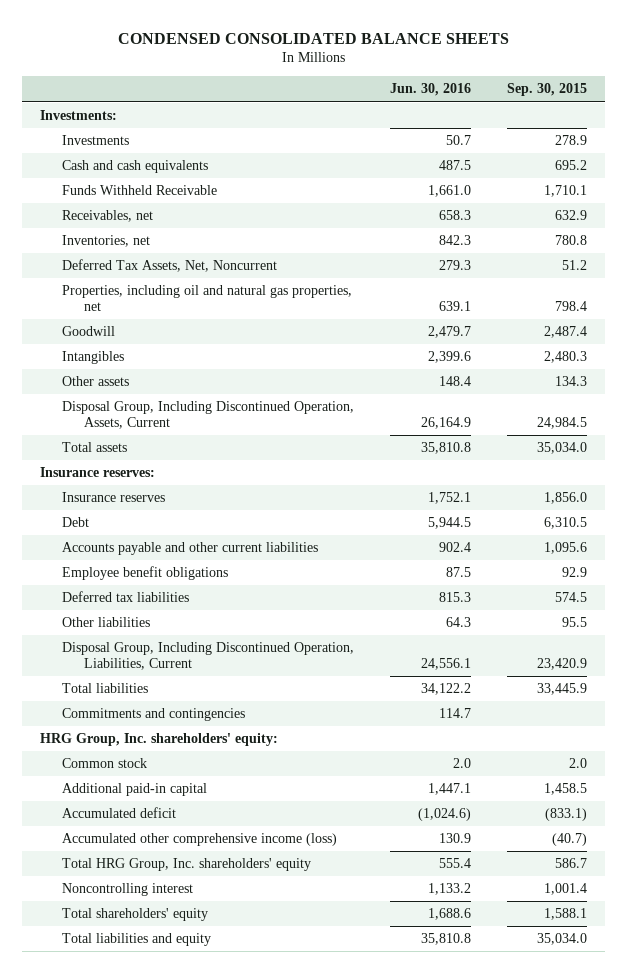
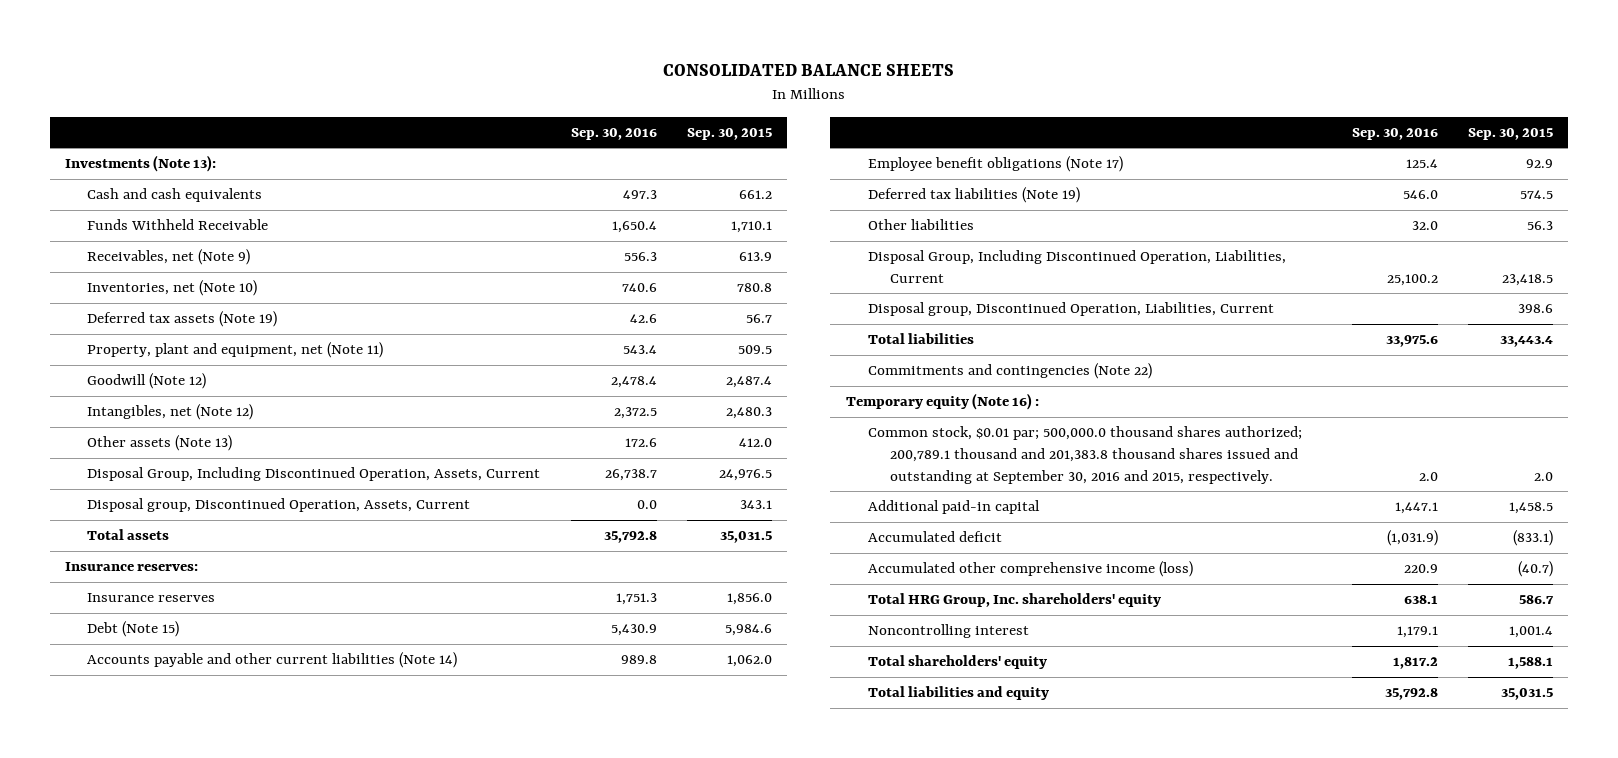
[117,32,509,44] CONDENSED CONSOLIDATED BALANCE SHEETS -> [662,64,954,77] CONSOLIDATED BALANCE SHEETS
[390,83,472,97] Jun. 30, 2016 -> none
none -> [570,127,657,140] Sep. 30, 2016
[62,135,130,146] Investments -> none
[40,110,118,121] Investments: -> [64,155,216,173] Investments (Note 13):
[554,160,587,171] 695.2 -> [739,190,773,200] 661.2
[62,285,353,312] Properties, including oil and natural gas properties, net -> none
[62,210,154,223] Receivables, net -> [87,249,251,266] Receivables, net (Note 9)
[554,210,587,221] 632.9 -> [739,252,773,262] 613.9
[62,235,151,248] Inventories, net -> [87,280,258,297] Inventories, net (Note 10)
[62,259,278,273] Deferred Tax Assets, Net, Noncurrent -> [87,311,278,328] Deferred tax assets (Note 19)
[561,260,587,271] 51.2 -> [746,314,773,324] 56.7
none -> [87,342,384,359] Property, plant and equipment, net (Note 11)
[62,326,116,337] Goodwill -> [87,373,207,390] Goodwill (Note 12)
[62,351,125,365] Intangibles -> [87,404,254,421] Intangibles, net (Note 12)
[62,376,130,387] Other assets -> [87,435,233,452] Other assets (Note 13)
[554,376,587,387] 134.3 -> [739,438,773,448] 412.0
[536,417,587,430] 24,984.5 -> [719,469,773,482] 24,976.5
none -> [87,498,471,513] Disposal group, Discontinued Operation, Assets, Current
[536,442,587,455] 35,034.0 -> [720,531,773,544] 35,031.5
[40,733,279,747] HRG Group, Inc. shareholders' equity: -> none
[62,517,90,528] Debt -> [87,621,180,638] Debt (Note 15)
[543,517,587,530] 6,310.5 -> [725,624,773,637] 5,984.6
[62,542,319,556] Accounts payable and other current liabilities -> [87,652,458,669] Accounts payable and other current liabilities (Note 14)
[543,542,587,555] 1,095.6 -> [727,655,773,668] 1,062.0
[62,566,229,581] Employee benefit obligations -> [867,156,1123,173] Employee benefit obligations (Note 17)
[62,591,190,603] Deferred tax liabilities -> [867,187,1080,204] Deferred tax liabilities (Note 19)
[561,617,587,628] 95.5 -> [1527,221,1554,231] 56.3
[536,658,587,671] 23,420.9 -> [1502,273,1554,286] 23,418.5
none -> [867,302,1274,317] Disposal group, Discontinued Operation, Liabilities, Current
[536,683,587,696] 33,445.9 -> [1500,336,1554,348] 33,443.4
[62,708,246,722] Commitments and contingencies -> [867,363,1152,380] Commitments and contingencies (Note 22)
none -> [845,393,1039,411] Temporary equity (Note 16) :
[62,758,148,769] Common stock -> [867,426,1302,484] Common stock, $0.01 par; 500,000.0 thousand shares authorized; 200,789.1 thousand and 201,383.8 thousand shares issued and outstanding at September 30, 2016 and 2015, respectively.
[536,933,587,946] 35,034.0 -> [1501,688,1554,701] 35,031.5

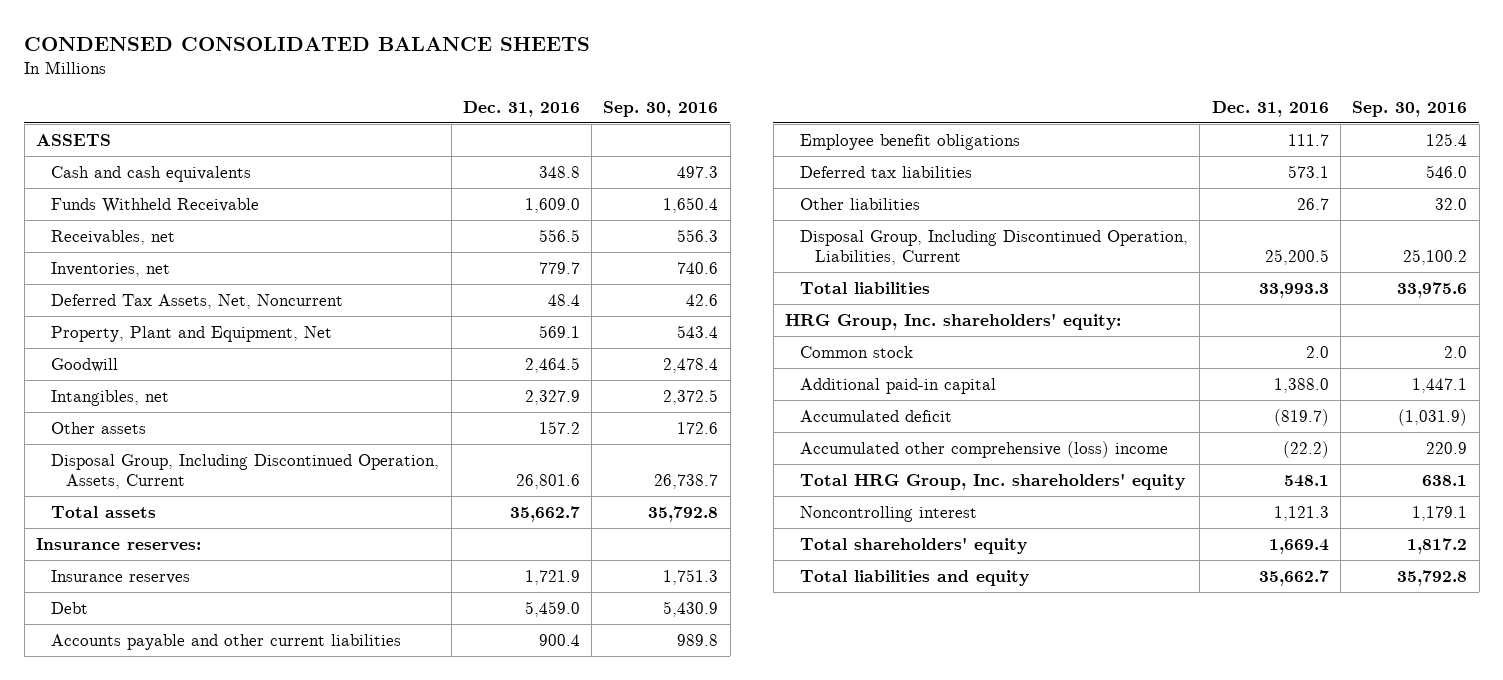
[662,64,954,77] CONSOLIDATED BALANCE SHEETS -> [24,36,591,51] CONDENSED CONSOLIDATED BALANCE SHEETS
[687,127,773,140] Sep. 30, 2015 -> none
none -> [462,100,580,117] Dec. 31, 2016
[64,155,216,173] Investments (Note 13): -> none
none -> [36,133,112,146] ASSETS
[87,249,251,266] Receivables, net (Note 9) -> [51,229,176,245] Receivables, net
[87,280,258,297] Inventories, net (Note 10) -> [51,261,171,277] Inventories, net
[87,311,278,328] Deferred tax assets (Note 19) -> [51,293,344,309] Deferred Tax Assets, Net, Noncurrent
[87,342,384,359] Property, plant and equipment, net (Note 11) -> [51,325,333,342] Property, Plant and Equipment, Net
[87,373,207,390] Goodwill (Note 12) -> [51,357,119,372] Goodwill
[87,404,254,421] Intangibles, net (Note 12) -> [51,389,170,406] Intangibles, net
[87,435,233,452] Other assets (Note 13) -> [51,421,147,434] Other assets
[87,498,471,513] Disposal group, Discontinued Operation, Assets, Current -> none
[87,621,180,638] Debt (Note 15) -> [51,601,89,614] Debt
[87,652,458,669] Accounts payable and other current liabilities (Note 14) -> [51,633,402,650] Accounts payable and other current liabilities
[867,156,1123,173] Employee benefit obligations (Note 17) -> [800,133,1021,150] Employee benefit obligations
[867,187,1080,204] Deferred tax liabilities (Note 19) -> [800,165,973,178] Deferred tax liabilities
[867,302,1274,317] Disposal group, Discontinued Operation, Liabilities, Current -> none
[867,363,1152,380] Commitments and contingencies (Note 22) -> none
[845,393,1039,411] Temporary equity (Note 16) : -> none
none -> [784,312,1121,330] HRG Group, Inc. shareholders' equity:
[867,426,1302,484] Common stock, $0.01 par; 500,000.0 thousand shares authorized; 200,789.1 thousand and 201,383.8 thousand shares issued and outstanding at September 30, 2016 and 2015, respectively. -> [800,345,914,358] Common stock
[867,561,1193,578] Accumulated other comprehensive income (loss) -> [800,440,1169,458] Accumulated other comprehensive (loss) income

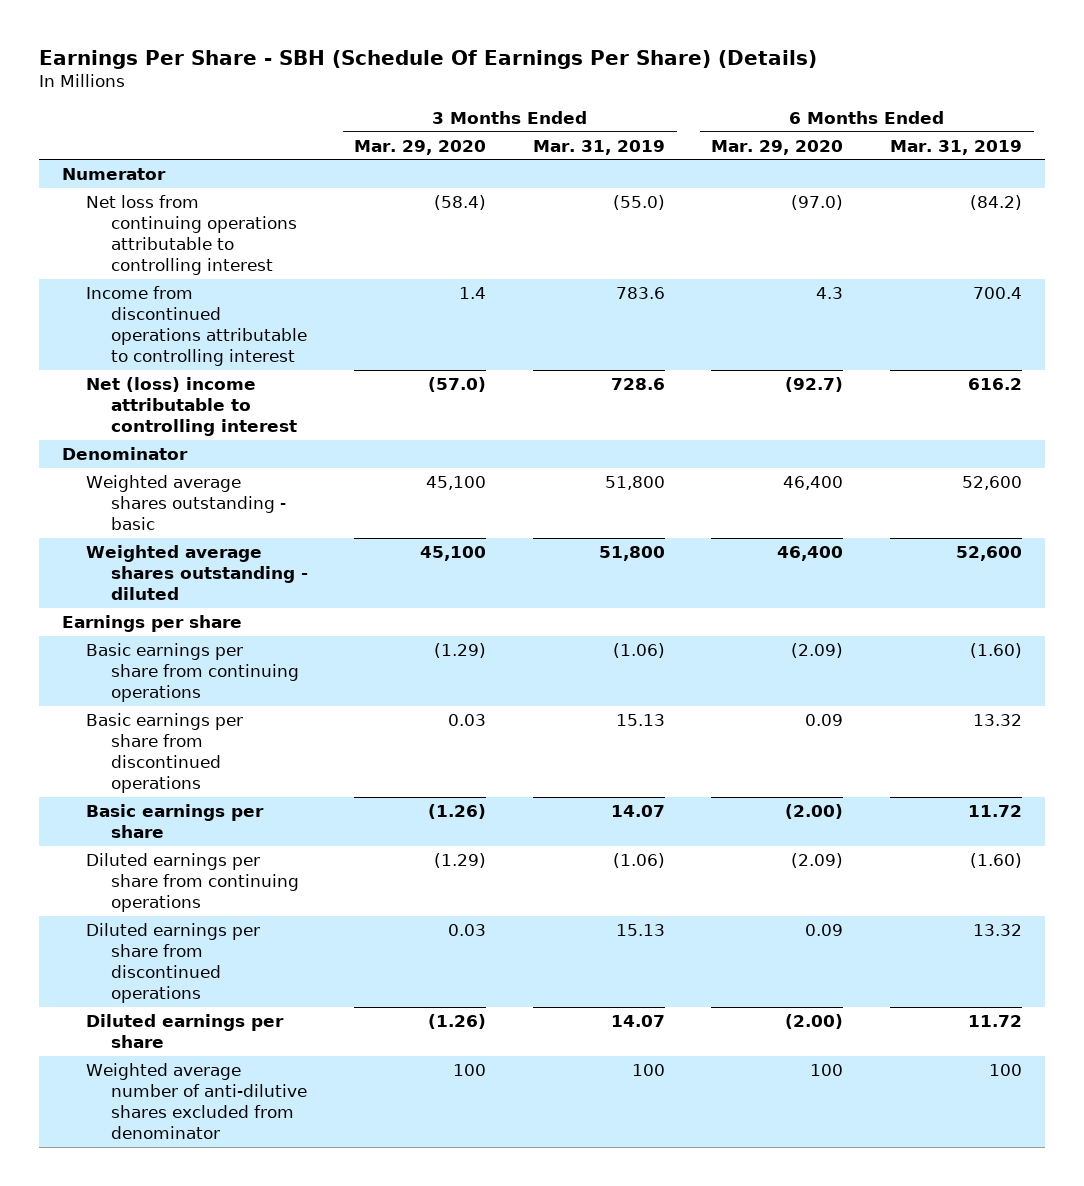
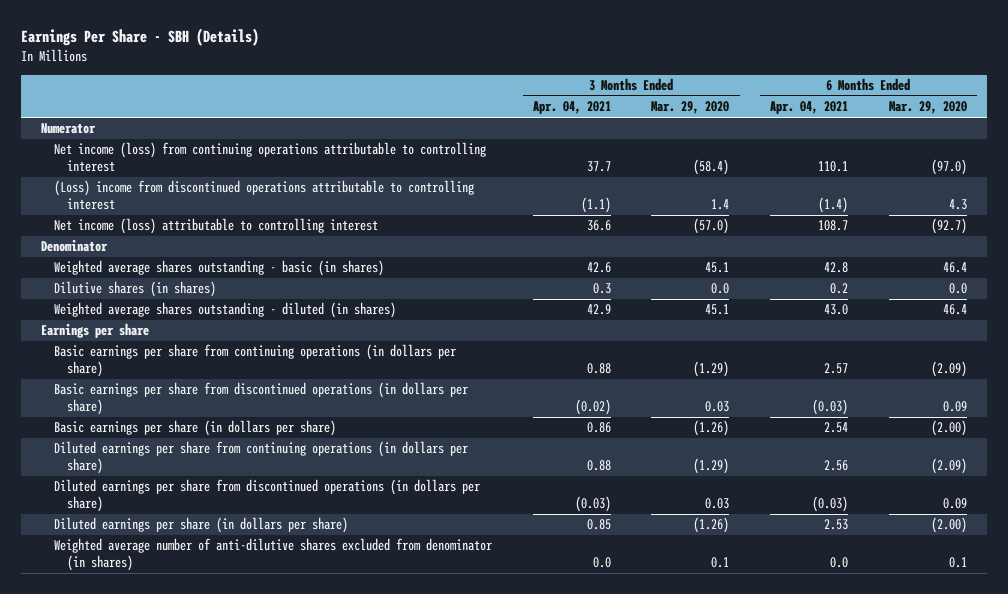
[38,49,817,69] Earnings Per Share - SBH (Schedule Of Earnings Per Share) (Details) -> [20,28,259,47] Earnings Per Share - SBH (Details)
[532,139,665,155] Mar. 31, 2019 -> none
[889,139,1022,155] Mar. 31, 2019 -> none
none -> [532,101,611,115] Apr. 04, 2021
none -> [769,101,848,115] Apr. 04, 2021
[86,194,297,276] Net loss from continuing operations attributable to controlling interest -> [54,142,487,173] Net income (loss) from continuing operations attributable to controlling interest
[86,285,307,367] Income from discontinued operations attributable to controlling interest -> [54,180,475,211] (Loss) income from discontinued operations attributable to controlling interest
[86,376,297,437] Net (loss) income attributable to controlling interest -> [54,218,379,235] Net income (loss) attributable to controlling interest
[86,474,286,531] Weighted average shares outstanding - basic -> [54,260,385,277] Weighted average shares outstanding - basic (in shares)
[426,475,487,490] 45,100 -> [705,262,730,274] 45.1
[783,475,844,490] 46,400 -> [942,262,967,274] 46.4
none -> [54,281,217,298] Dilutive shares (in shares)
[86,544,308,601] Weighted average shares outstanding - diluted -> [54,302,397,319] Weighted average shares outstanding - diluted (in shares)
[420,545,487,561] 45,100 -> [705,304,730,316] 45.1
[777,545,844,561] 46,400 -> [942,304,967,316] 46.4
[86,642,299,703] Basic earnings per share from continuing operations -> [54,344,457,378] Basic earnings per share from continuing operations (in dollars per share)
[86,712,244,794] Basic earnings per share from discontinued operations -> [54,382,469,416] Basic earnings per share from discontinued operations (in dollars per share)
[86,803,265,839] Basic earnings per share -> [54,420,337,437] Basic earnings per share (in dollars per share)
[86,852,299,913] Diluted earnings per share from continuing operations -> [54,441,469,475] Diluted earnings per share from continuing operations (in dollars per share)
[86,922,261,1004] Diluted earnings per share from discontinued operations -> [54,479,481,513] Diluted earnings per share from discontinued operations (in dollars per share)
[86,1013,285,1049] Diluted earnings per share -> [54,517,349,534] Diluted earnings per share (in dollars per share)
[86,1062,307,1140] Weighted average number of anti-dilutive shares excluded from denominator -> [54,538,493,572] Weighted average number of anti-dilutive shares excluded from denominator (in shares)
[453,1063,487,1076] 100 -> [711,557,730,569] 0.1
[810,1063,844,1076] 100 -> [948,557,967,569] 0.1

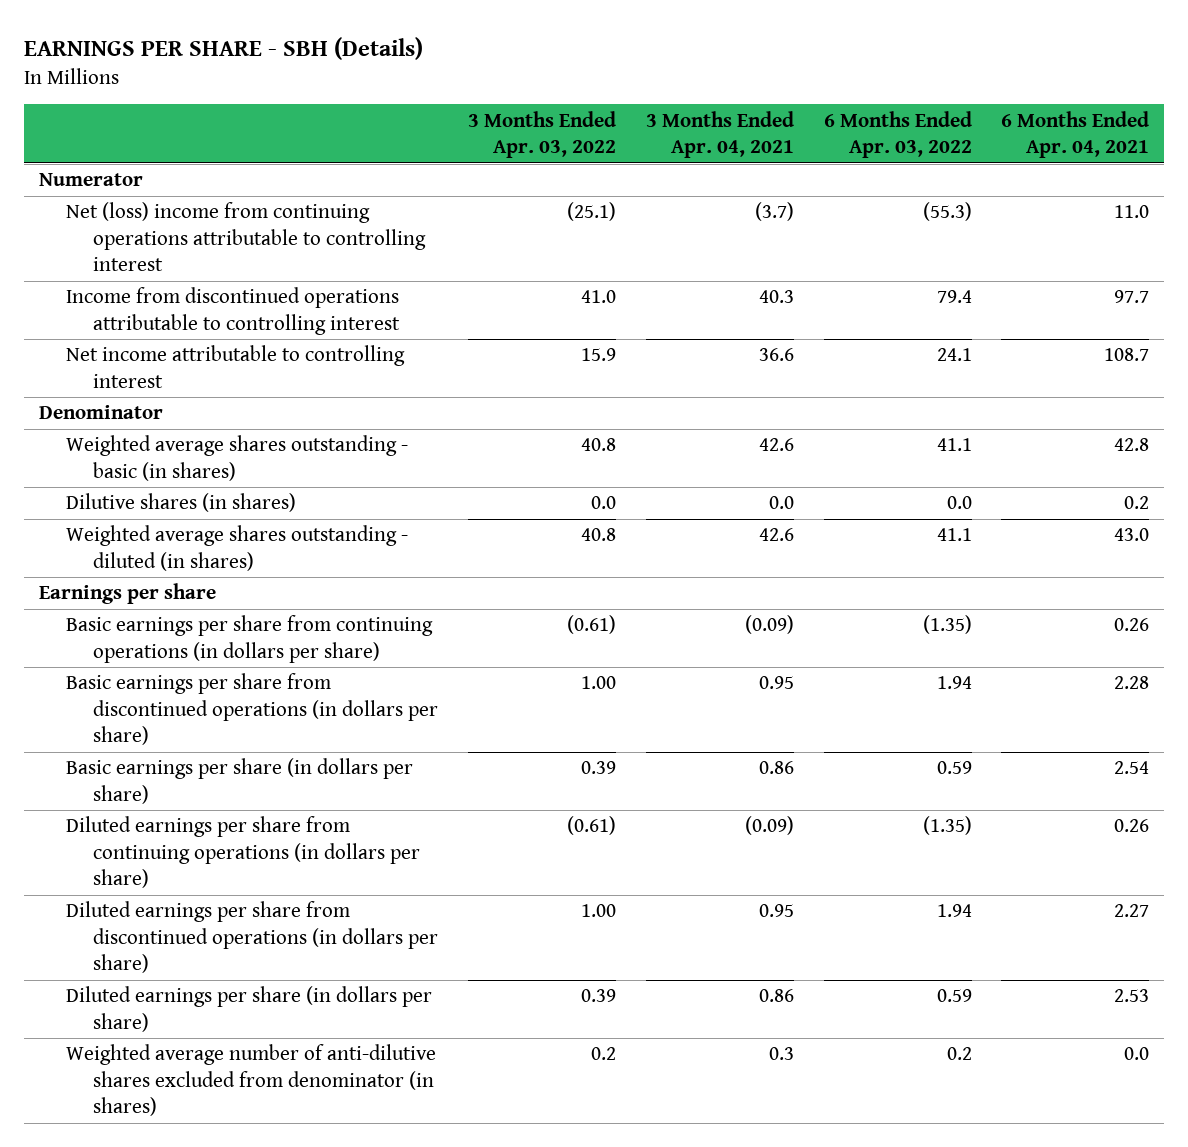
[20,28,259,47] Earnings Per Share - SBH (Details) -> [23,36,423,60] EARNINGS PER SHARE - SBH (Details)
[651,101,730,115] Mar. 29, 2020 -> none
[888,101,967,115] Mar. 29, 2020 -> none
none -> [468,110,617,159] 3 Months Ended Apr. 03, 2022
none -> [823,110,972,159] 6 Months Ended Apr. 03, 2022
[54,142,487,173] Net income (loss) from continuing operations attributable to controlling interest -> [66,202,427,272] Net (loss) income from continuing operations attributable to controlling interest
[586,161,611,173] 37.7 -> [754,202,794,222] (3.7)
[817,161,848,173] 110.1 -> [1114,205,1150,219] 11.0
[54,180,475,211] (Loss) income from discontinued operations attributable to controlling interest -> [66,287,401,335] Income from discontinued operations attributable to controlling interest
[580,197,611,214] (1.1) -> [758,290,794,304] 40.3
[817,197,848,214] (1.4) -> [1114,290,1150,304] 97.7
[54,218,379,235] Net income (loss) attributable to controlling interest -> [66,345,406,388] Net income attributable to controlling interest
[592,283,611,295] 0.3 -> [768,496,794,510] 0.0
[586,304,611,316] 42.9 -> [758,528,794,542] 42.6
[586,363,611,375] 0.88 -> [744,615,794,635] (0.09)
[823,363,848,375] 2.57 -> [1114,618,1150,632] 0.26
[574,399,611,416] (0.02) -> [758,676,794,690] 0.95
[811,399,848,416] (0.03) -> [1114,676,1150,690] 2.28
[586,460,611,472] 0.88 -> [744,816,794,836] (0.09)
[823,460,848,472] 2.56 -> [1114,819,1150,833] 0.26
[574,496,611,513] (0.03) -> [758,904,794,918] 0.95
[811,496,848,513] (0.03) -> [1114,904,1150,918] 2.27
[586,519,611,531] 0.85 -> [758,989,794,1003] 0.86
[592,557,611,569] 0.0 -> [768,1047,794,1061] 0.3

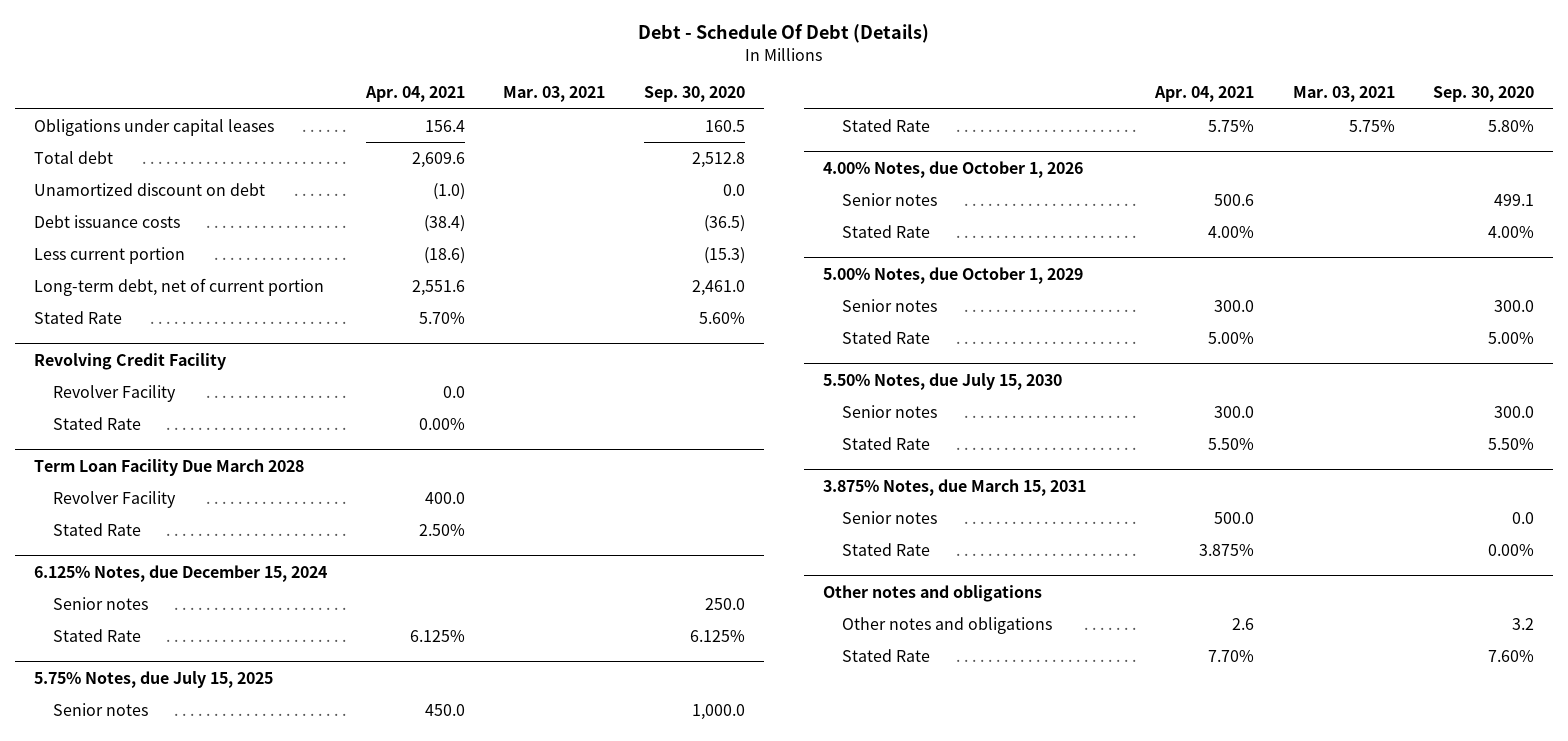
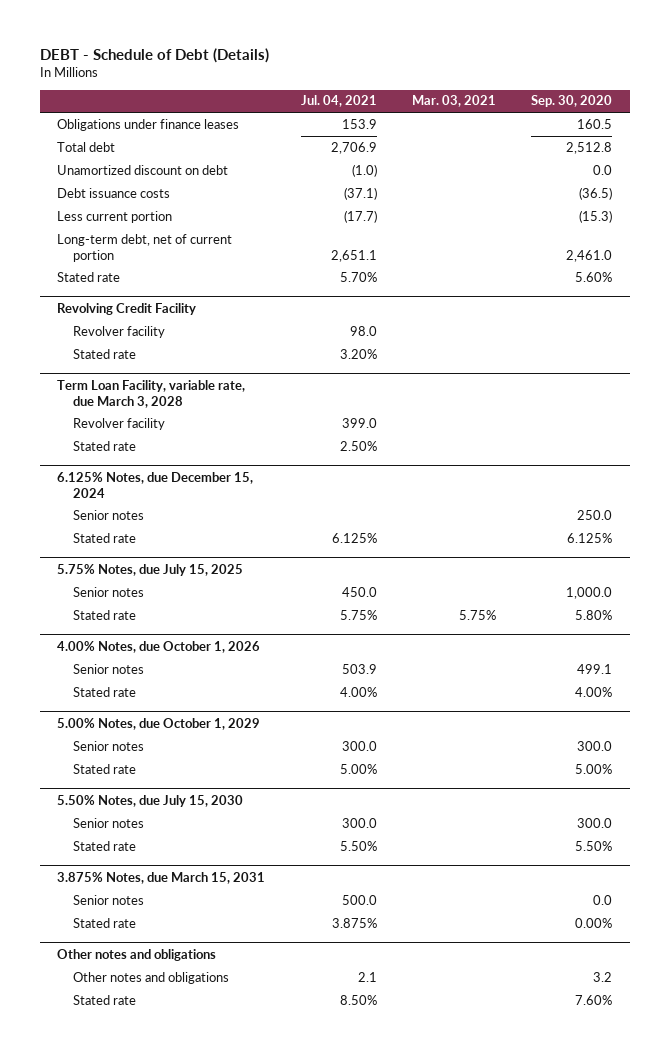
[638,24,930,44] Debt - Schedule Of Debt (Details) -> [39,47,269,63] DEBT - Schedule of Debt (Details)
[364,86,465,103] Apr. 04, 2021 -> none
none -> [300,95,377,108] Jul. 04, 2021
[33,118,274,136] Obligations under capital leases -> [57,118,240,131] Obligations under finance leases
[33,310,122,324] Stated Rate -> [57,271,121,282] Stated rate
[52,384,176,402] Revolver Facility -> [72,325,165,338] Revolver facility
[52,416,141,430] Stated Rate -> [72,348,136,359] Stated rate
[33,458,304,476] Term Loan Facility Due March 2028 -> [57,379,246,408] Term Loan Facility, variable rate, due March 3, 2028
[52,490,176,508] Revolver Facility -> [72,417,165,430] Revolver facility
[52,522,141,536] Stated Rate -> [72,440,136,451] Stated rate
[52,628,141,642] Stated Rate -> [72,532,136,543] Stated rate
[842,118,931,132] Stated Rate -> [72,609,136,620] Stated rate
[842,224,931,238] Stated Rate -> [72,686,136,697] Stated rate
[842,330,931,344] Stated Rate -> [72,763,136,774] Stated rate
[842,436,931,450] Stated Rate -> [72,840,136,851] Stated rate
[842,542,931,556] Stated Rate -> [72,917,136,928] Stated rate
[842,648,931,662] Stated Rate -> [72,994,136,1005] Stated rate

